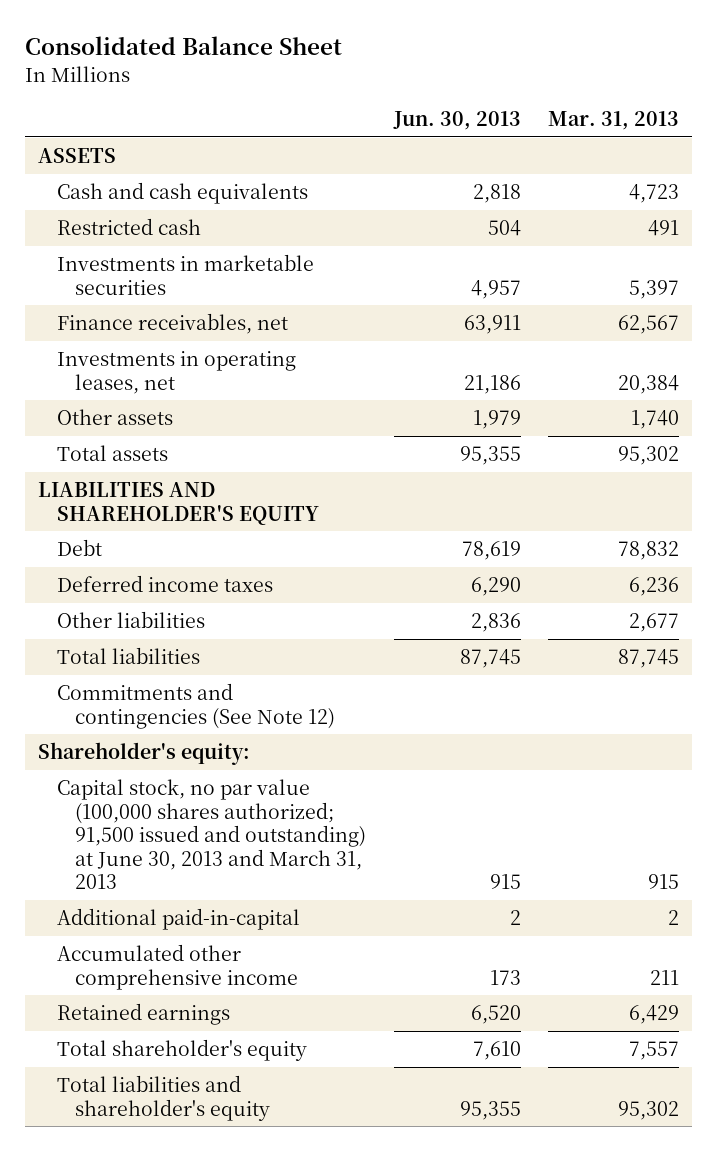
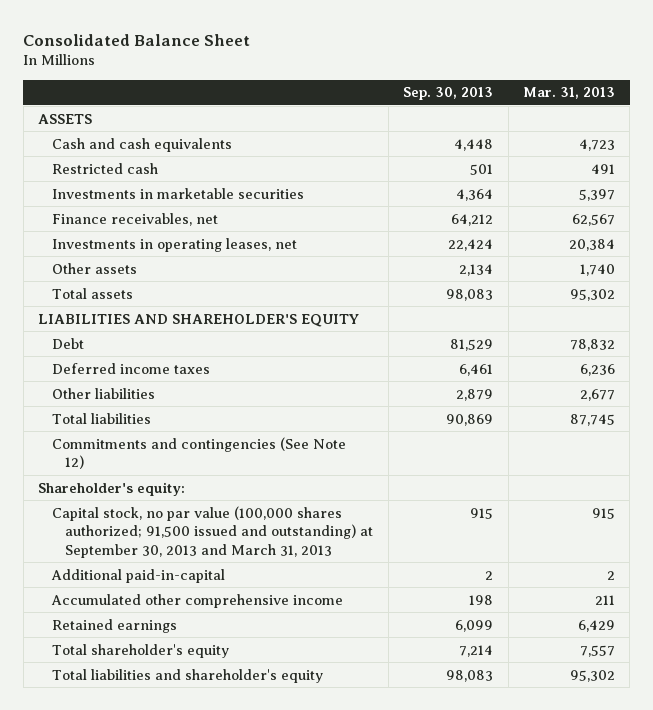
[392,111,521,131] Jun. 30, 2013 -> none
none -> [403,87,494,101] Sep. 30, 2013
[56,778,367,890] Capital stock, no par value (100,000 shares authorized; 91,500 issued and outstanding) at June 30, 2013 and March 31, 2013 -> [51,505,374,558] Capital stock, no par value (100,000 shares authorized; 91,500 issued and outstanding) at September 30, 2013 and March 31, 2013

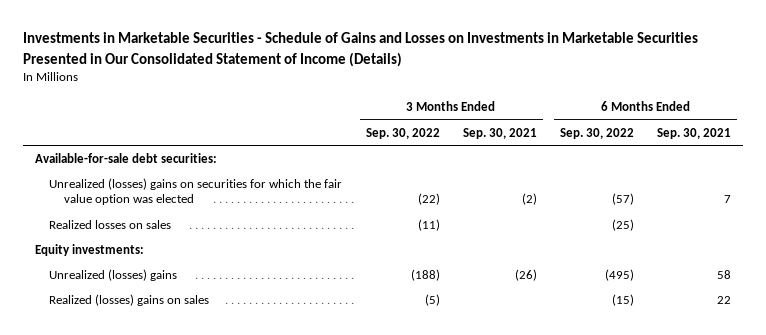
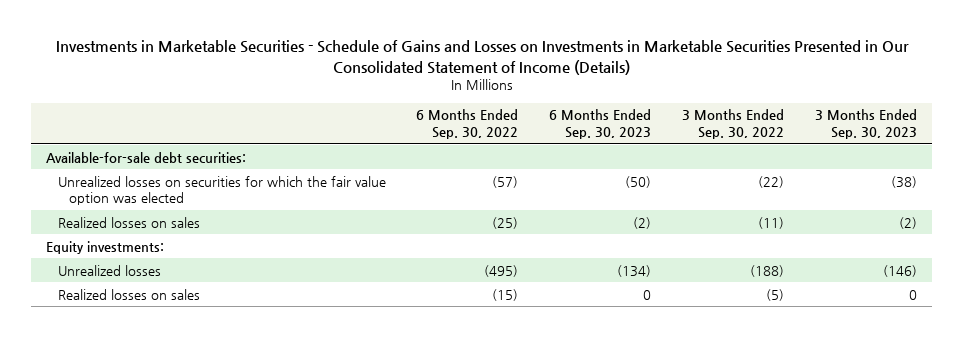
[462,127,537,139] Sep. 30, 2021 -> none
[657,127,732,139] Sep. 30, 2021 -> none
none -> [549,109,652,139] 6 Months Ended Sep. 30, 2023
none -> [814,109,917,139] 3 Months Ended Sep. 30, 2023
[49,177,343,206] Unrealized (losses) gains on securities for which the fair value option was elected -> [57,175,386,206] Unrealized losses on securities for which the fair value option was elected
[49,268,178,281] Unrealized (losses) gains -> [57,264,161,276] Unrealized losses
[49,293,210,306] Realized (losses) gains on sales -> [57,288,200,300] Realized losses on sales

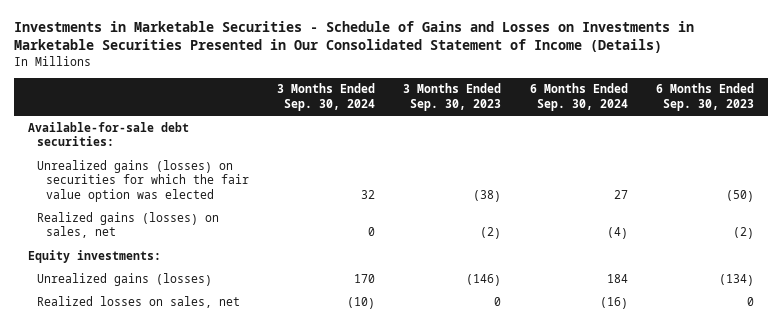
[416,109,519,139] 6 Months Ended Sep. 30, 2022 -> none
[681,109,784,139] 3 Months Ended Sep. 30, 2022 -> none
none -> [277,83,376,111] 3 Months Ended Sep. 30, 2024
none -> [529,83,628,111] 6 Months Ended Sep. 30, 2024
[57,175,386,206] Unrealized losses on securities for which the fair value option was elected -> [36,159,249,202] Unrealized gains (losses) on securities for which the fair value option was elected
[57,216,200,228] Realized losses on sales -> [36,211,219,239] Realized gains (losses) on sales, net
[57,264,161,276] Unrealized losses -> [36,272,212,286] Unrealized gains (losses)
[57,288,200,300] Realized losses on sales -> [36,295,240,308] Realized losses on sales, net

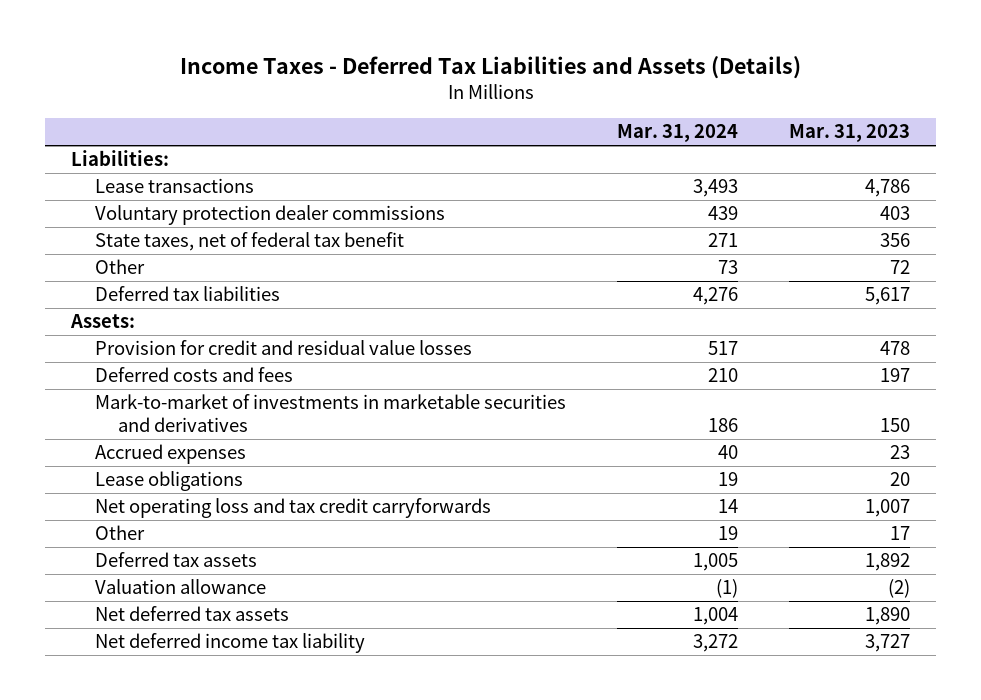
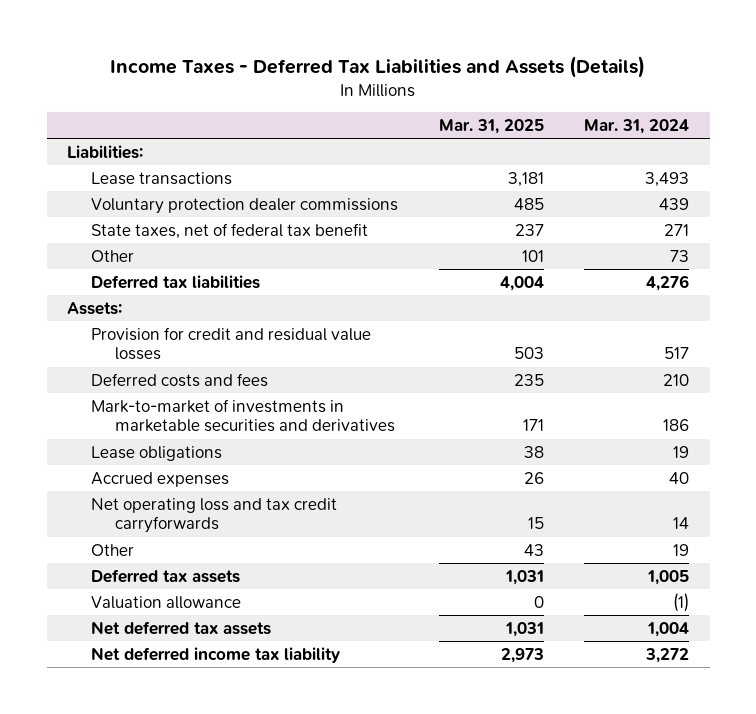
[789,124,911,143] Mar. 31, 2023 -> none
none -> [438,119,544,135] Mar. 31, 2025
[94,444,246,465] Accrued expenses -> [91,471,230,487] Accrued expenses

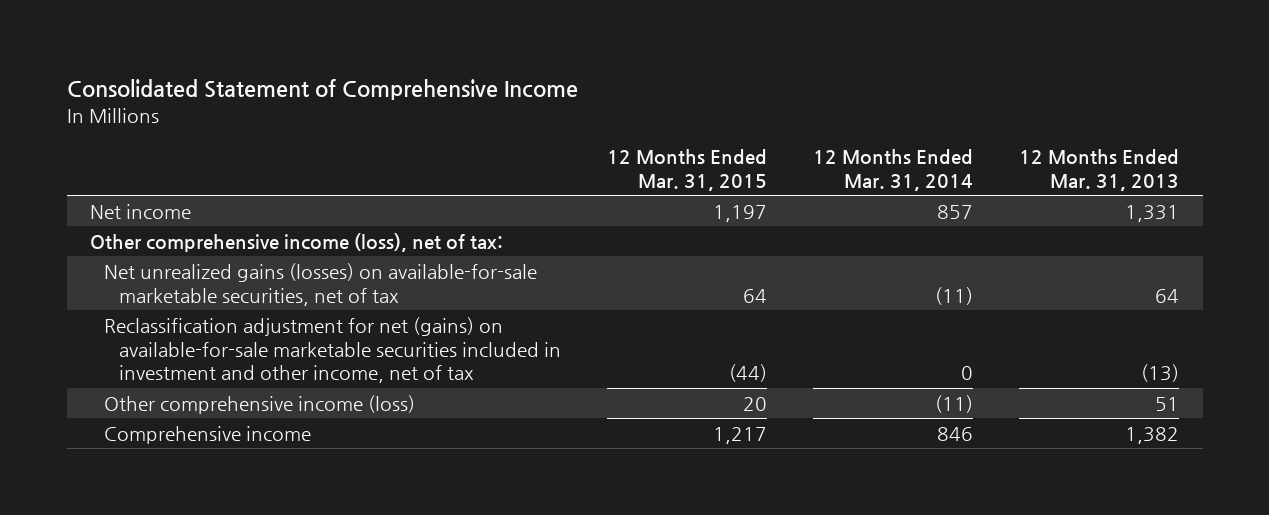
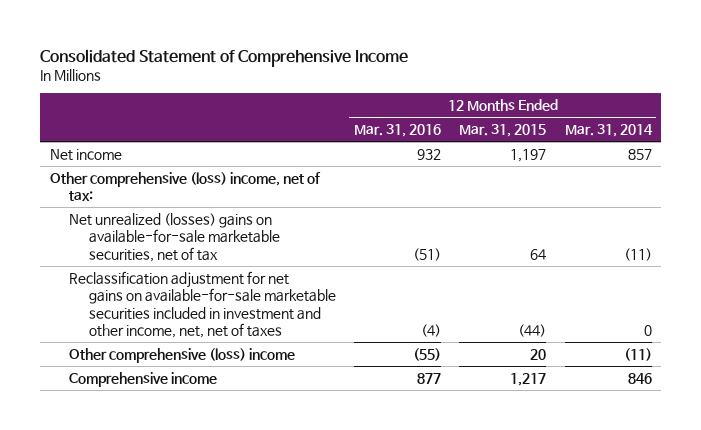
[1019,149,1180,192] 12 Months Ended Mar. 31, 2013 -> none
none -> [353,124,441,138] Mar. 31, 2016
[89,232,503,252] Other comprehensive income (loss), net of tax: -> [49,171,321,202] Other comprehensive (loss) income, net of tax:
[104,262,538,306] Net unrealized gains (losses) on available-for-sale marketable securities, net of tax -> [69,212,280,262] Net unrealized (losses) gains on available-for-sale marketable securities, net of tax
[104,316,562,384] Reclassification adjustment for net (gains) on available-for-sale marketable securities included in investment and other income, net of tax -> [69,270,336,339] Reclassification adjustment for net gains on available-for-sale marketable securities included in investment and other income, net, net of taxes
[104,394,416,414] Other comprehensive income (loss) -> [69,347,296,363] Other comprehensive (loss) income

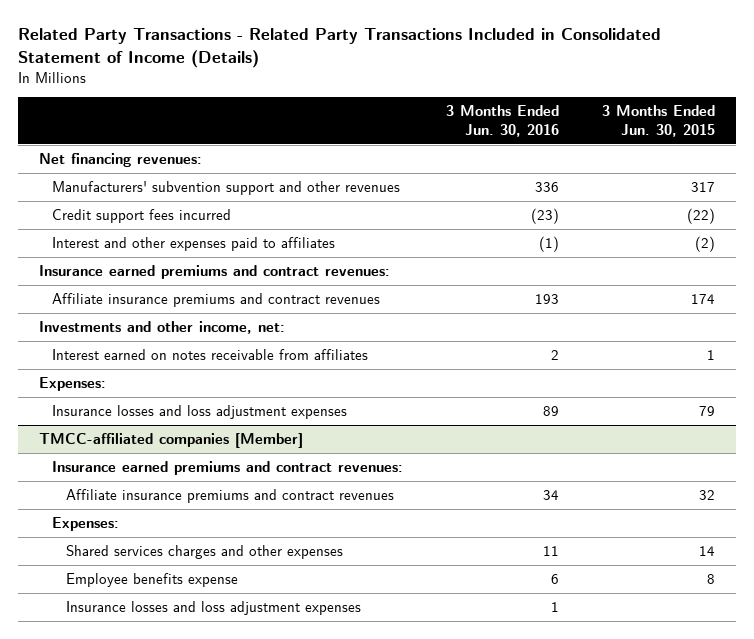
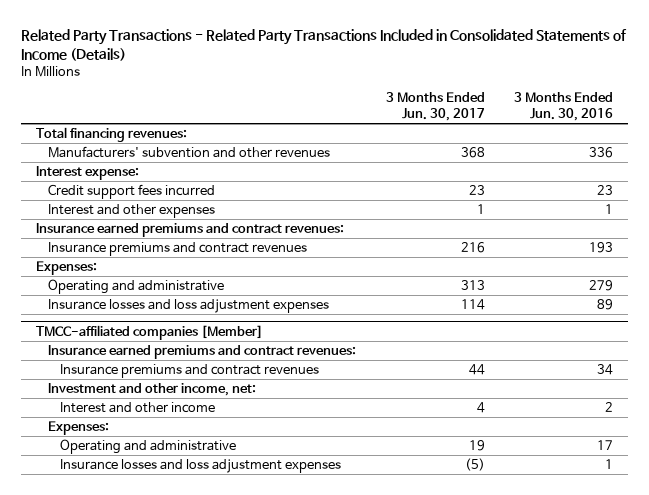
[17,28,661,69] Related Party Transactions - Related Party Transactions Included in Consolidated Statement of Income (Details) -> [20,29,627,62] Related Party Transactions - Related Party Transactions Included in Consolidated Statements of Income (Details)
[601,105,715,137] 3 Months Ended Jun. 30, 2015 -> none
none -> [385,92,485,121] 3 Months Ended Jun. 30, 2017
[39,153,203,168] Net financing revenues: -> [35,127,187,143] Total financing revenues:
[52,181,401,196] Manufacturers' subvention support and other revenues -> [47,146,330,159] Manufacturers' subvention and other revenues
none -> [35,166,139,181] Interest expense:
[531,208,560,225] (23) -> [597,185,614,196] 23
[52,237,336,252] Interest and other expenses paid to affiliates -> [47,204,215,219] Interest and other expenses
[539,236,560,253] (1) -> [605,204,614,215] 1
[39,321,286,335] Investments and other income, net: -> none
[52,349,369,361] Interest earned on notes receivable from affiliates -> none
[52,293,381,308] Affiliate insurance premiums and contract revenues -> [47,242,307,257] Insurance premiums and contract revenues
none -> [47,279,224,295] Operating and administrative
[65,489,394,504] Affiliate insurance premiums and contract revenues -> [60,364,320,379] Insurance premiums and contract revenues
none -> [47,383,256,397] Investment and other income, net:
none -> [60,402,216,414] Interest and other income
[65,545,343,560] Shared services charges and other expenses -> none
[65,573,238,588] Employee benefits expense -> none
none -> [60,439,237,455] Operating and administrative

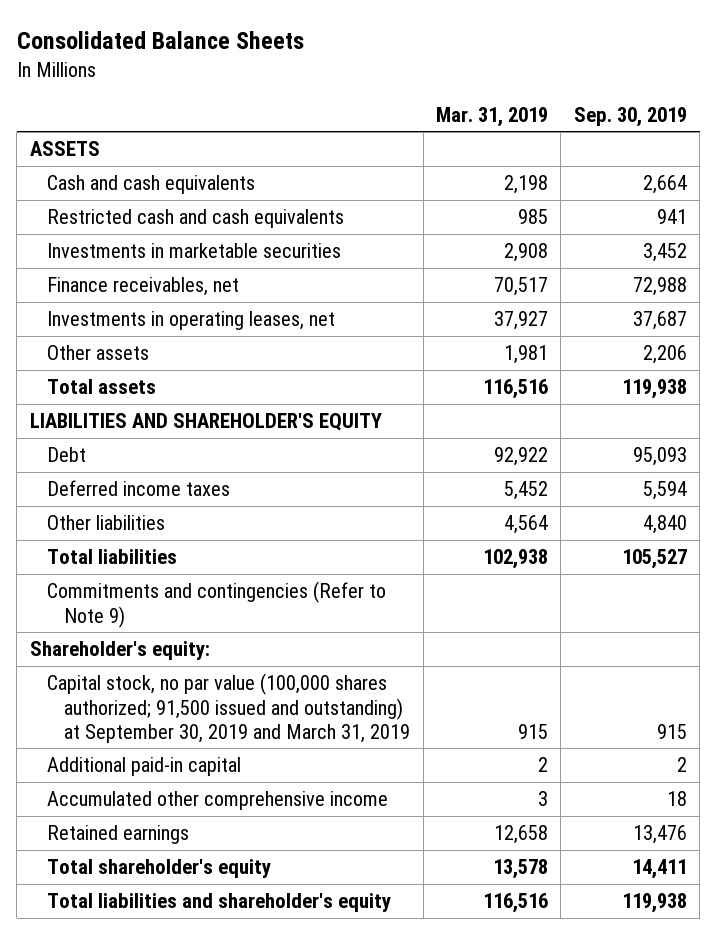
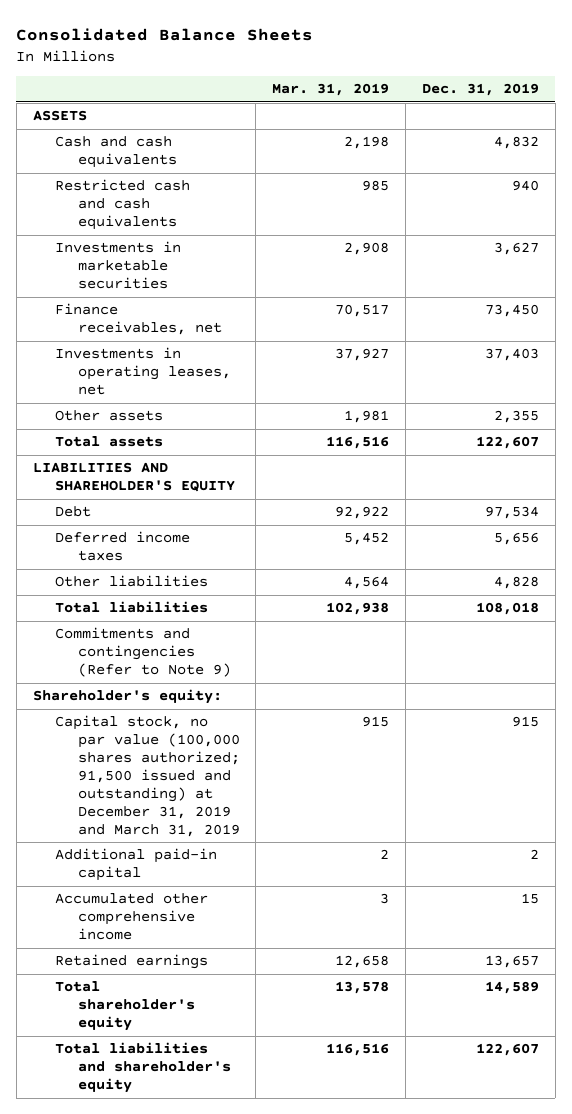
[573,106,687,127] Sep. 30, 2019 -> none
none -> [421,83,539,97] Dec. 31, 2019
[46,673,411,743] Capital stock, no par value (100,000 shares authorized; 91,500 issued and outstanding) at September 30, 2019 and March 31, 2019 -> [55,715,240,837] Capital stock, no par value (100,000 shares authorized; 91,500 issued and outstanding) at December 31, 2019 and March 31, 2019

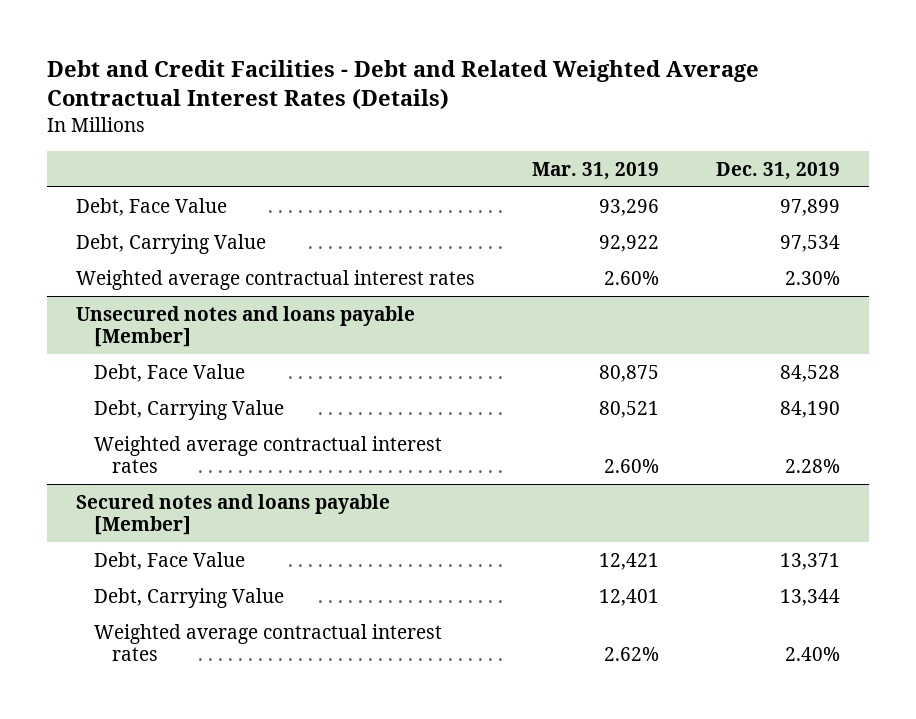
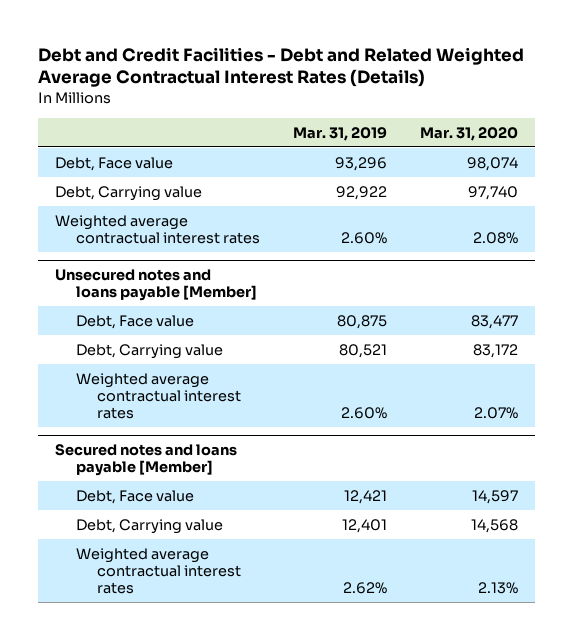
[716,162,841,181] Dec. 31, 2019 -> none
none -> [420,126,519,141] Mar. 31, 2020
[75,197,227,216] Debt, Face Value -> [54,156,173,171] Debt, Face value
[75,233,266,254] Debt, Carrying Value -> [54,185,202,201] Debt, Carrying value
[93,363,245,382] Debt, Face Value -> [75,314,194,329] Debt, Face value
[93,399,284,420] Debt, Carrying Value -> [75,343,223,359] Debt, Carrying value
[93,551,245,570] Debt, Face Value -> [75,489,194,504] Debt, Face value
[93,587,284,608] Debt, Carrying Value -> [75,518,223,534] Debt, Carrying value

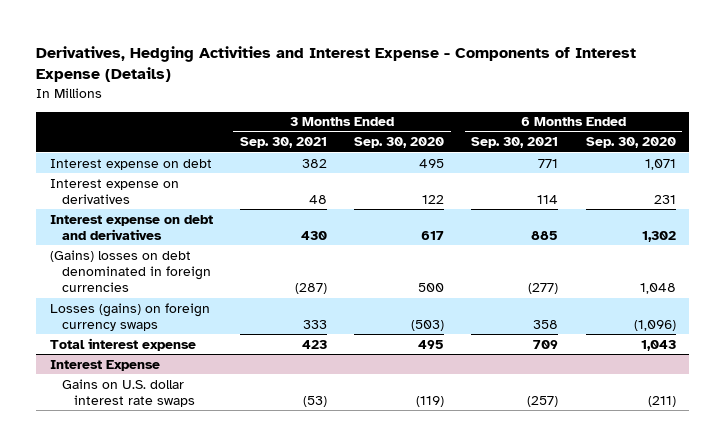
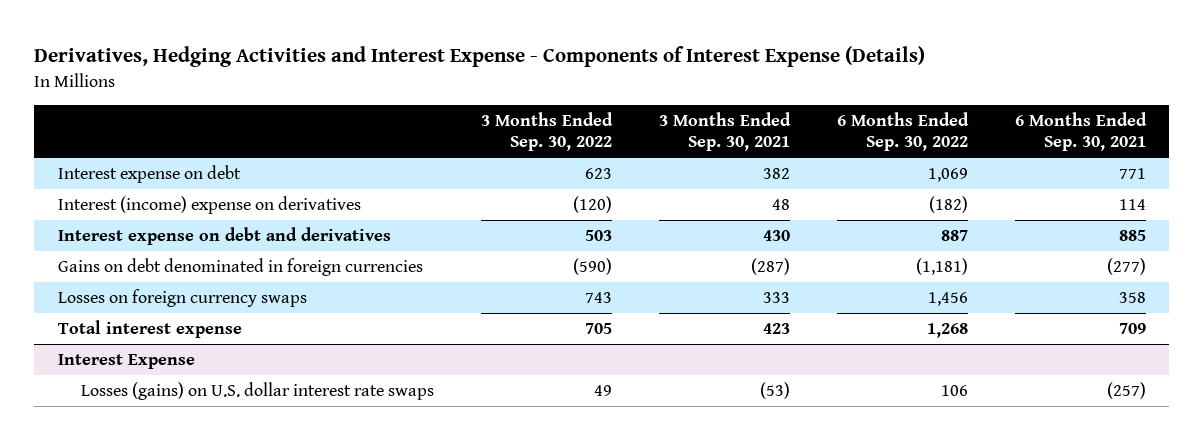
[354,137,445,149] Sep. 30, 2020 -> none
[585,137,676,149] Sep. 30, 2020 -> none
none -> [481,112,614,152] 3 Months Ended Sep. 30, 2022
none -> [837,112,970,152] 6 Months Ended Sep. 30, 2022
[49,178,179,205] Interest expense on derivatives -> [57,195,361,214] Interest (income) expense on derivatives
[49,249,211,293] (Gains) losses on debt denominated in foreign currencies -> [57,257,423,276] Gains on debt denominated in foreign currencies
[49,302,210,332] Losses (gains) on foreign currency swaps -> [57,288,307,307] Losses on foreign currency swaps
[61,378,195,408] Gains on U.S. dollar interest rate swaps -> [81,381,435,400] Losses (gains) on U.S. dollar interest rate swaps

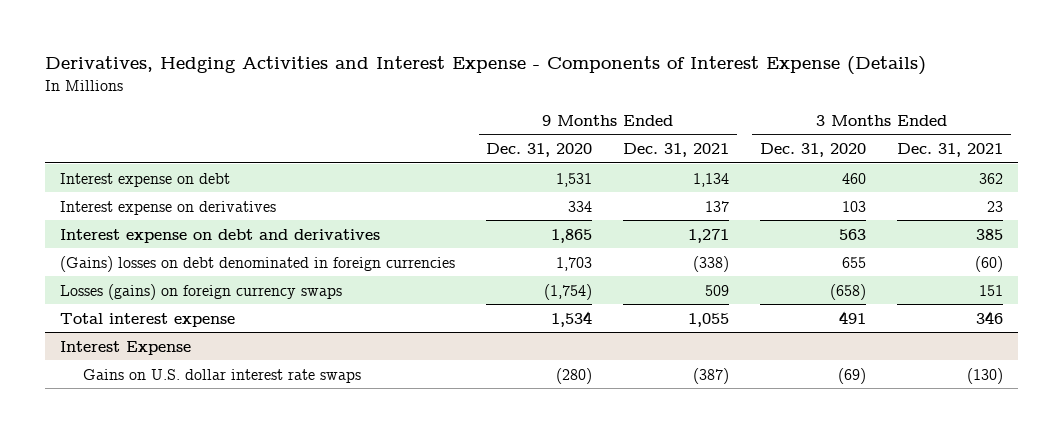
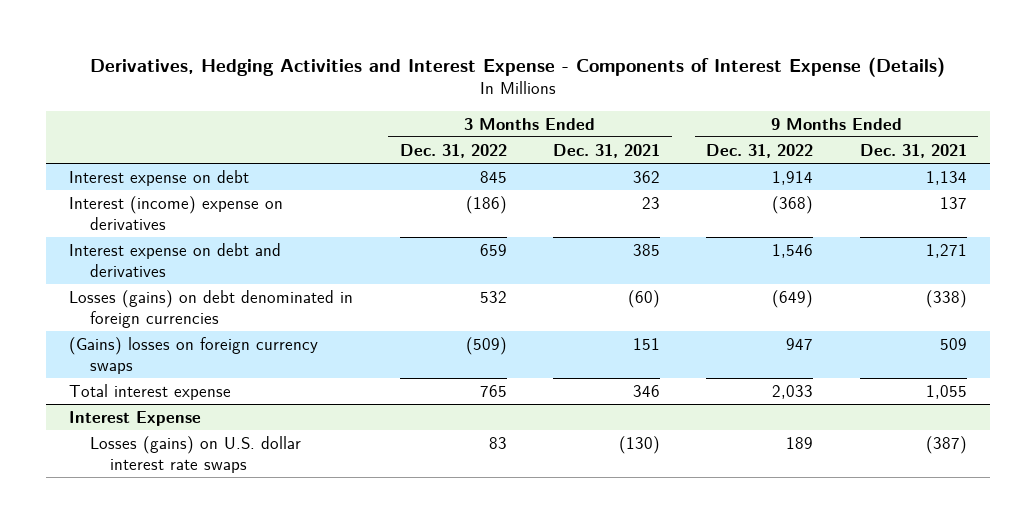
[486,143,593,158] Dec. 31, 2020 -> none
[760,143,867,158] Dec. 31, 2020 -> none
none -> [399,143,507,158] Dec. 31, 2022
none -> [706,143,814,158] Dec. 31, 2022
[60,200,277,215] Interest expense on derivatives -> [69,195,284,230] Interest (income) expense on derivatives
[60,255,456,272] (Gains) losses on debt denominated in foreign currencies -> [69,289,354,328] Losses (gains) on debt denominated in foreign currencies
[60,283,343,300] Losses (gains) on foreign currency swaps -> [69,336,319,374] (Gains) losses on foreign currency swaps
[83,368,362,383] Gains on U.S. dollar interest rate swaps -> [89,435,301,473] Losses (gains) on U.S. dollar interest rate swaps

